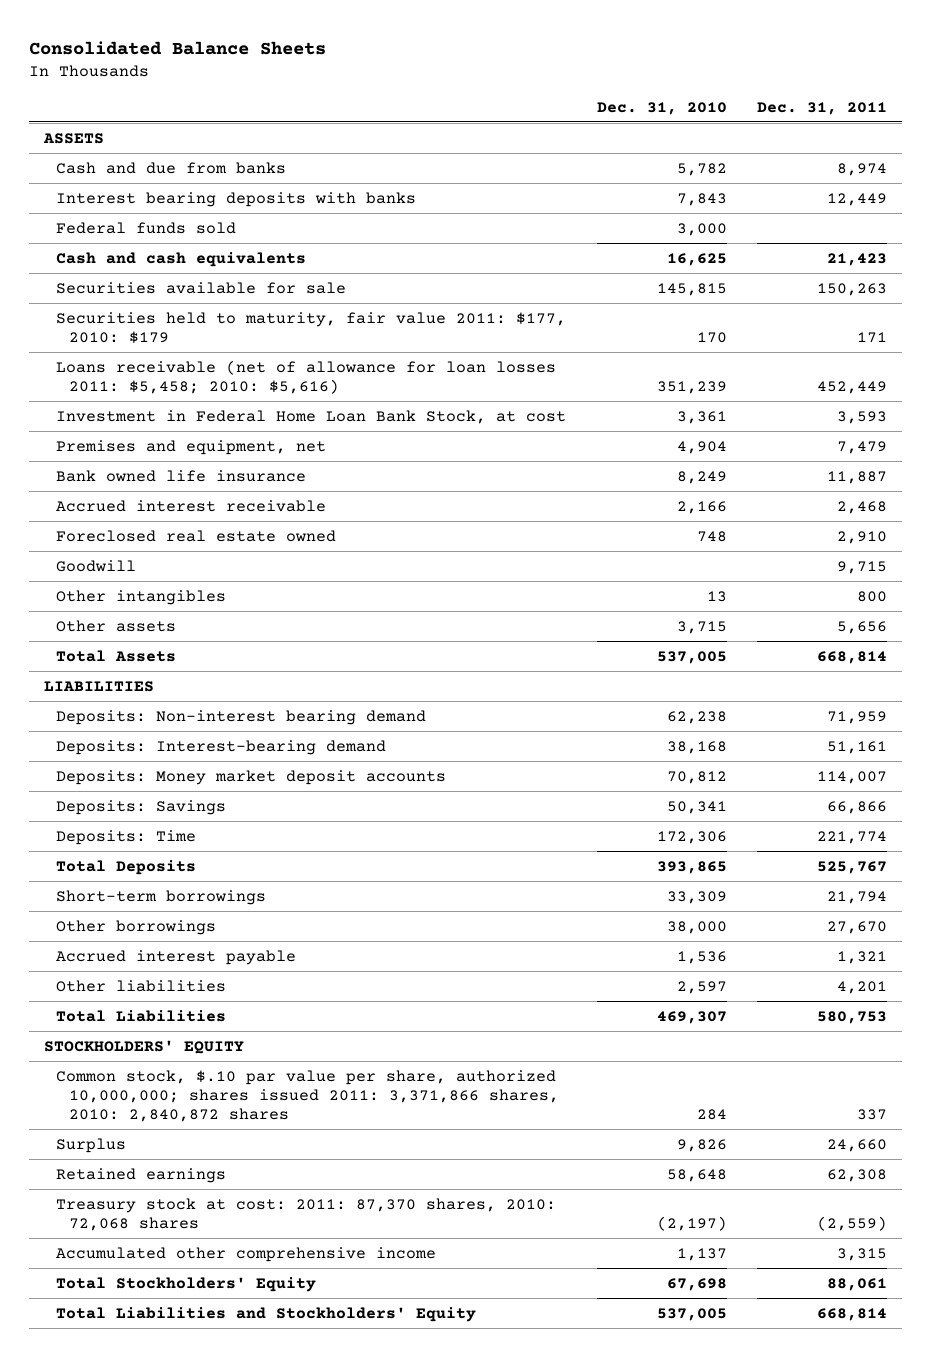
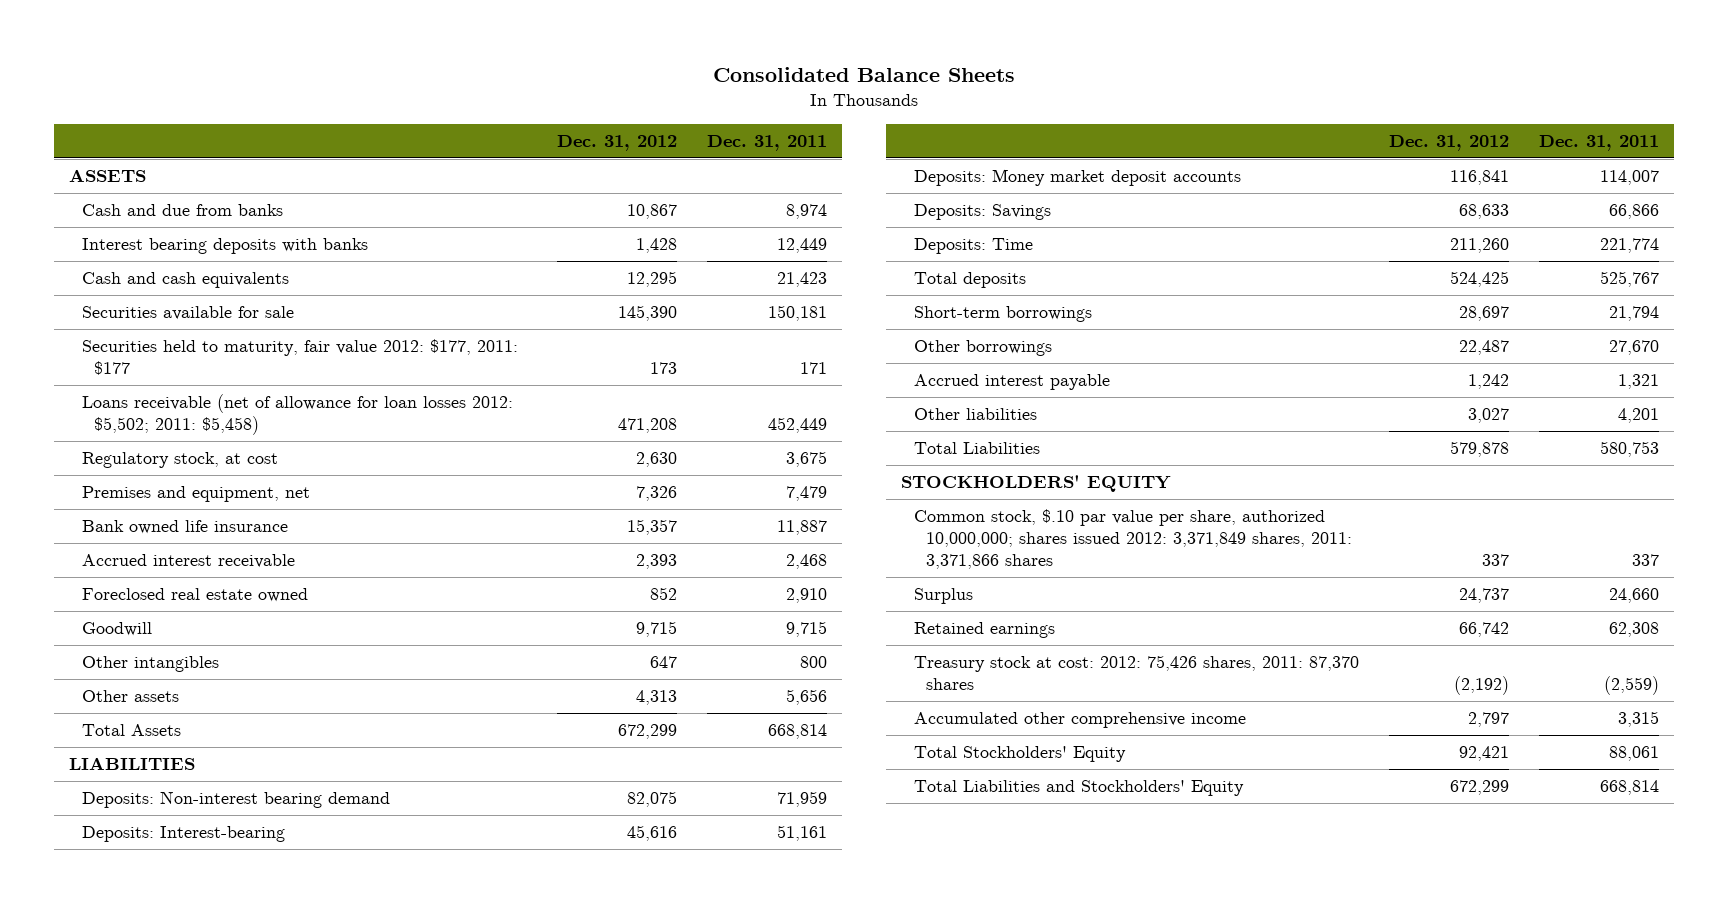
[596,101,727,115] Dec. 31, 2010 -> none
none -> [556,134,677,151] Dec. 31, 2012
[56,221,237,234] Federal funds sold -> none
[817,282,888,296] 150,263 -> [767,305,827,322] 150,181
[56,311,567,344] Securities held to maturity, fair value 2011: $177, 2010: $179 -> [81,339,518,375] Securities held to maturity, fair value 2012: $177, 2011: $177
[56,359,557,394] Loans receivable (net of allowance for loan losses 2011: $5,458; 2010: $5,616) -> [81,394,513,435] Loans receivable (net of allowance for loan losses 2012: $5,502; 2011: $5,458)
[56,409,567,424] Investment in Federal Home Loan Bank Stock, at cost -> [81,452,278,469] Regulatory stock, at cost
[837,410,888,424] 3,593 -> [785,451,827,468] 3,675
[56,739,387,755] Deposits: Interest-bearing demand -> [81,826,285,843] Deposits: Interest-bearing
[56,859,197,875] Total Deposits -> [913,272,1026,289] Total deposits
[56,1069,560,1122] Common stock, $.10 par value per share, authorized 10,000,000; shares issued 2011: 3,371,866 shares, 2010: 2,840,872 shares -> [913,509,1353,569] Common stock, $.10 par value per share, authorized 10,000,000; shares issued 2012: 3,371,849 shares, 2011: 3,371,866 shares
[56,1197,557,1231] Treasury stock at cost: 2011: 87,370 shares, 2010: 72,068 shares -> [913,655,1359,690] Treasury stock at cost: 2012: 75,426 shares, 2011: 87,370 shares

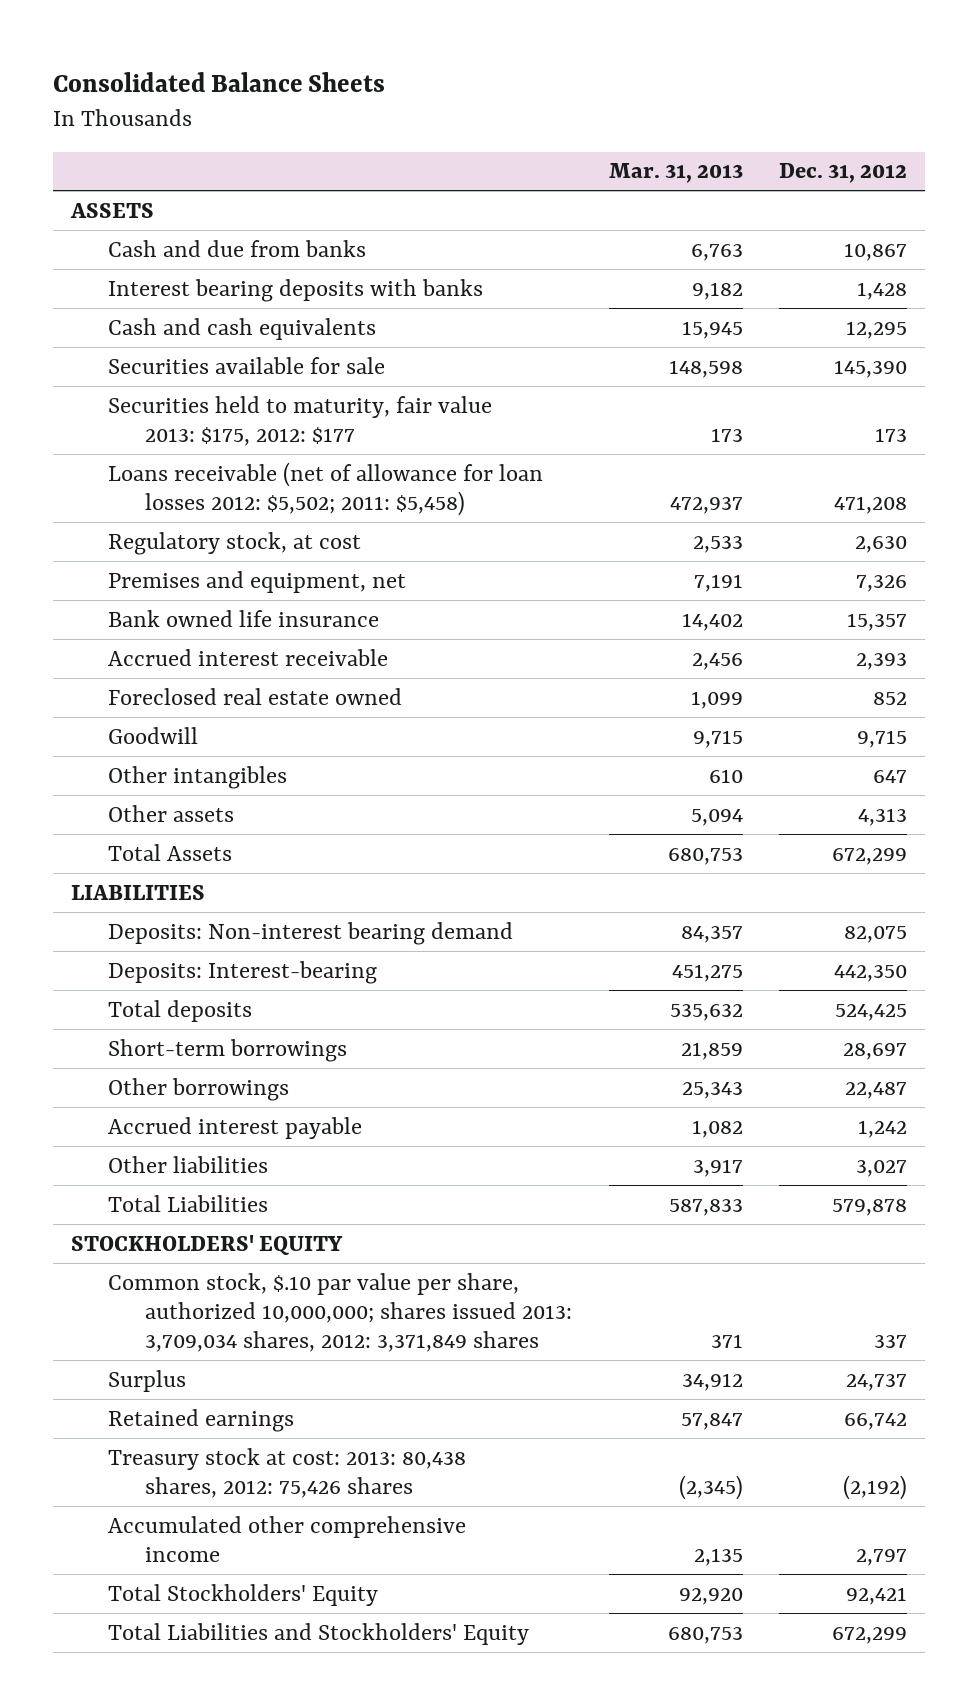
[706,134,827,151] Dec. 31, 2011 -> none
none -> [608,163,743,184] Mar. 31, 2013
[81,339,518,375] Securities held to maturity, fair value 2012: $177, 2011: $177 -> [108,395,493,446] Securities held to maturity, fair value 2013: $175, 2012: $177
[913,169,1241,187] Deposits: Money market deposit accounts -> none
[913,204,1051,221] Deposits: Savings -> none
[913,238,1033,255] Deposits: Time -> none
[626,825,677,842] 45,616 -> [833,964,907,982] 442,350
[913,509,1353,569] Common stock, $.10 par value per share, authorized 10,000,000; shares issued 2012: 3,371,849 shares, 2011: 3,371,866 shares -> [108,1272,573,1353] Common stock, $.10 par value per share, authorized 10,000,000; shares issued 2013: 3,709,034 shares, 2012: 3,371,849 shares
[913,655,1359,690] Treasury stock at cost: 2012: 75,426 shares, 2011: 87,370 shares -> [108,1447,467,1498] Treasury stock at cost: 2013: 80,438 shares, 2012: 75,426 shares

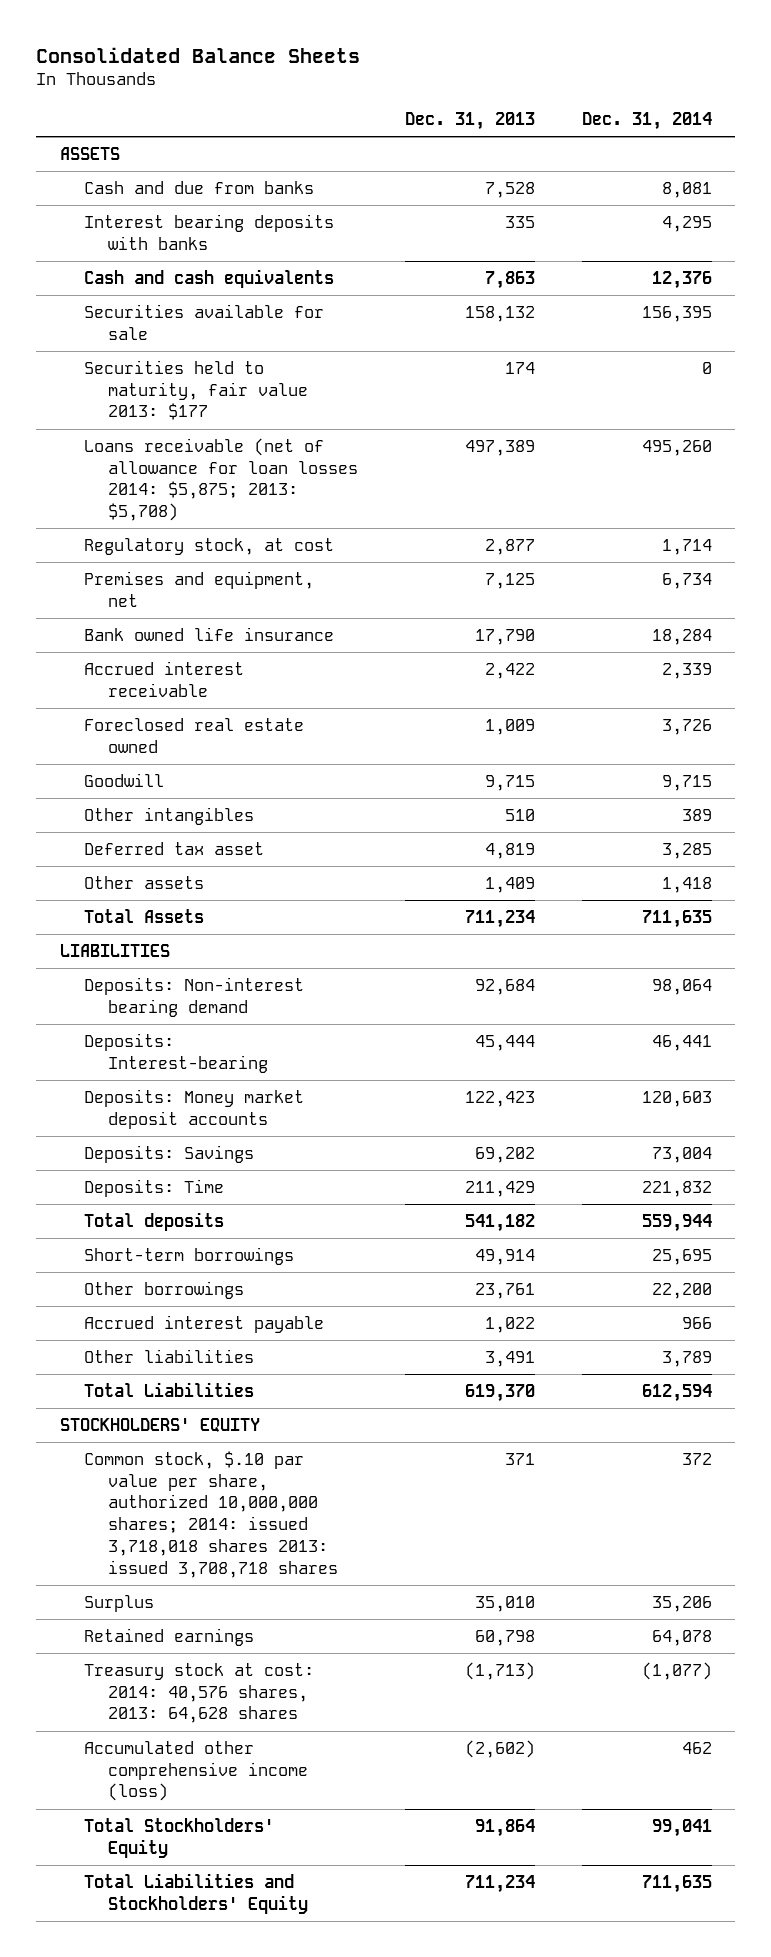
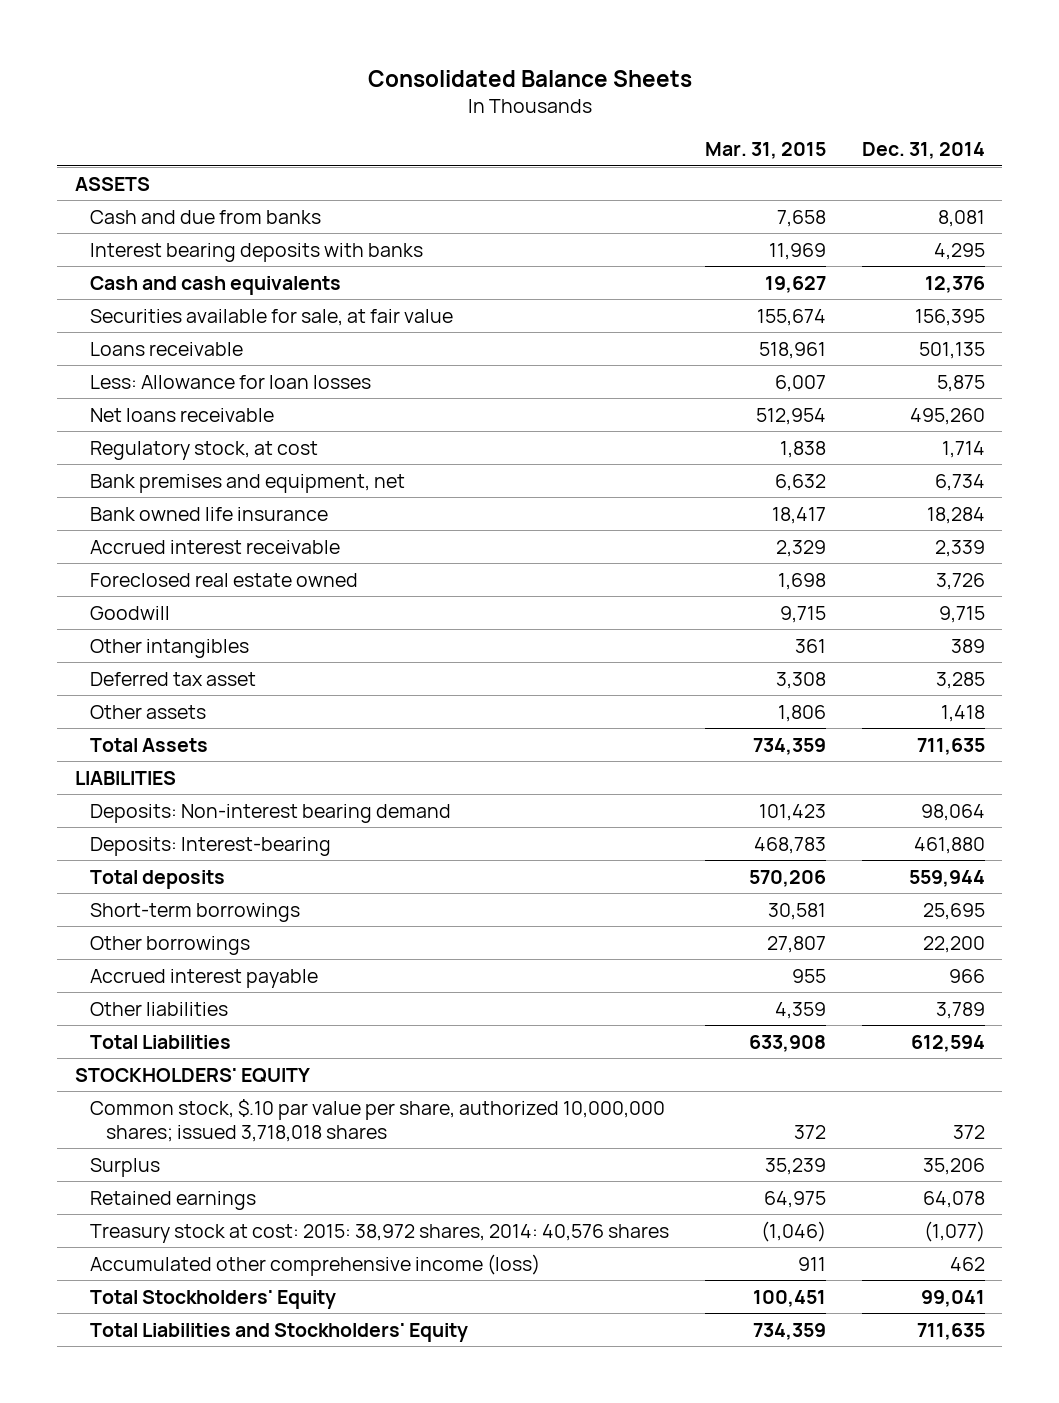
[404,112,535,131] Dec. 31, 2013 -> none
none -> [704,142,826,160] Mar. 31, 2015
[84,360,309,421] Securities held to maturity, fair value 2013: $177 -> none
[84,304,325,340] Securities available for sale -> [90,308,454,326] Securities available for sale, at fair value
none -> [90,341,244,356] Loans receivable
none -> [90,374,372,389] Less: Allowance for loan losses
[84,438,359,522] Loans receivable (net of allowance for loan losses 2014: $5,875; 2013: $5,708) -> [90,407,275,422] Net loans receivable
[84,571,315,607] Premises and equipment, net -> [90,473,406,493] Bank premises and equipment, net
[84,1089,305,1129] Deposits: Money market deposit accounts -> none
[84,1145,255,1164] Deposits: Savings -> none
[84,1179,225,1198] Deposits: Time -> none
[651,1035,712,1052] 46,441 -> [913,836,985,854] 461,880
[84,1451,339,1578] Common stock, $.10 par value per share, authorized 10,000,000 shares; 2014: issued 3,718,018 shares 2013: issued 3,708,718 shares -> [90,1098,666,1142] Common stock, $.10 par value per share, authorized 10,000,000 shares; issued 3,718,018 shares
[84,1663,315,1724] Treasury stock at cost: 2014: 40,576 shares, 2013: 64,628 shares -> [90,1223,670,1243] Treasury stock at cost: 2015: 38,972 shares, 2014: 40,576 shares

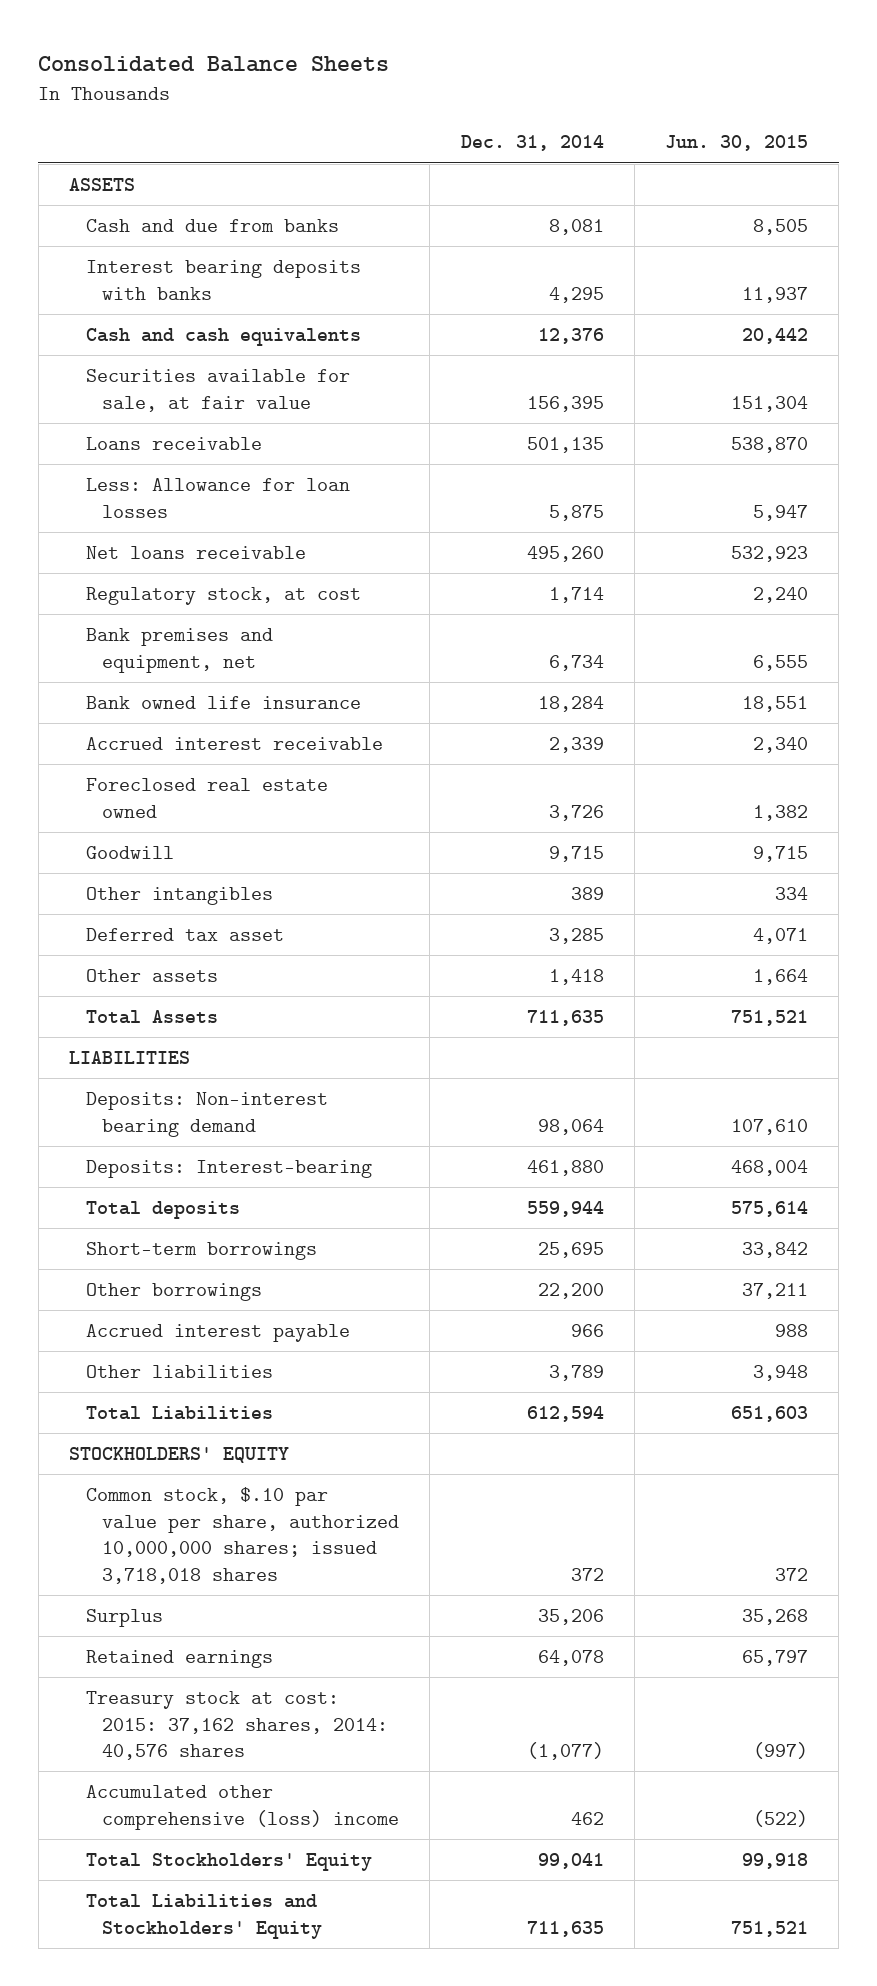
[704,142,826,160] Mar. 31, 2015 -> none
none -> [665,135,809,152] Jun. 30, 2015
[90,1223,670,1243] Treasury stock at cost: 2015: 38,972 shares, 2014: 40,576 shares -> [85,1691,388,1761] Treasury stock at cost: 2015: 37,162 shares, 2014: 40,576 shares
[90,1253,541,1276] Accumulated other comprehensive income (loss) -> [85,1785,399,1830] Accumulated other comprehensive (loss) income

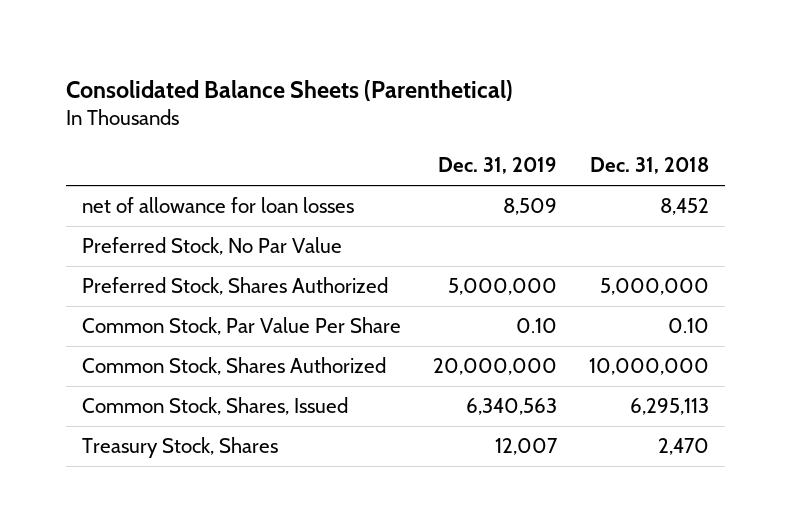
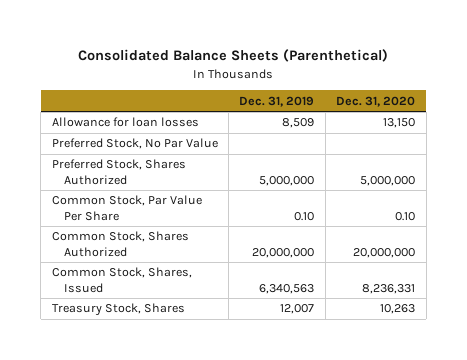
[589,157,709,175] Dec. 31, 2018 -> none
none -> [336,95,416,107] Dec. 31, 2020
[82,196,355,213] net of allowance for loan losses -> [51,117,199,128] Allowance for loan losses

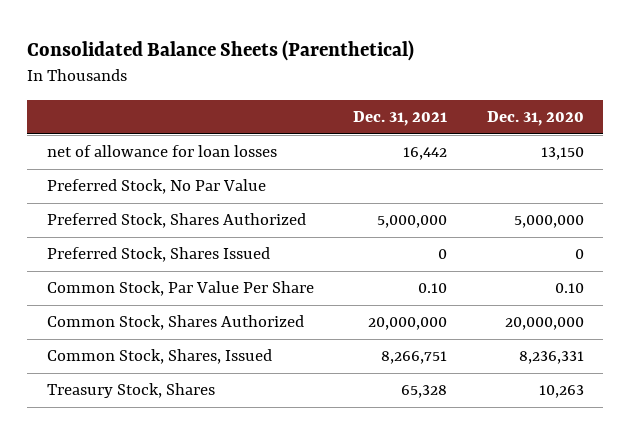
[239,95,315,107] Dec. 31, 2019 -> none
none -> [353,111,448,127] Dec. 31, 2021
[51,117,199,128] Allowance for loan losses -> [46,145,277,158] net of allowance for loan losses
none -> [46,247,270,263] Preferred Stock, Shares Issued

